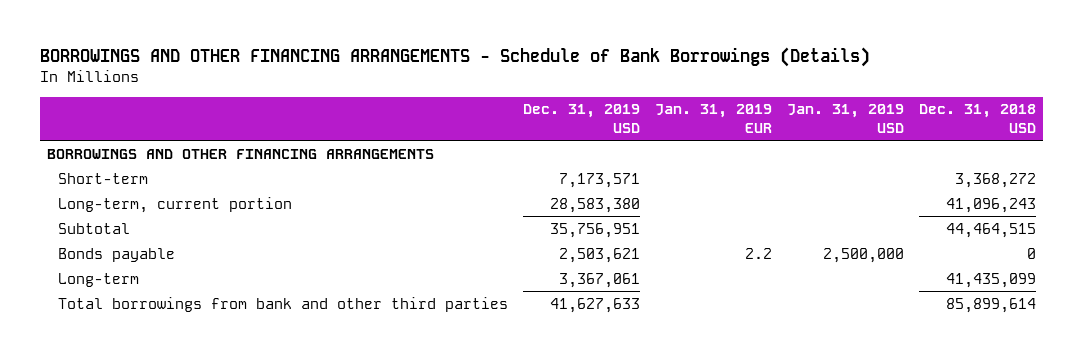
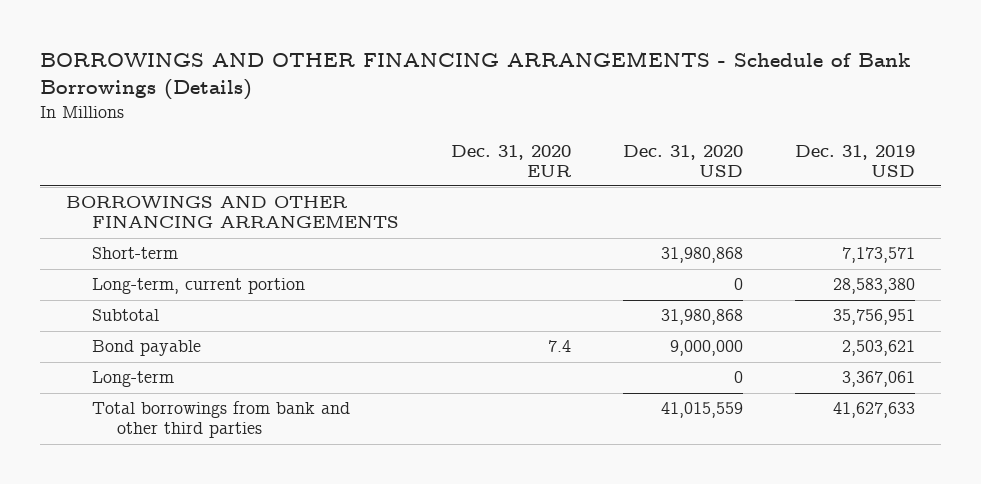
[654,104,772,133] Jan. 31, 2019 EUR -> none
[786,104,904,133] Jan. 31, 2019 USD -> none
[918,104,1036,133] Dec. 31, 2018 USD -> none
none -> [450,144,572,177] Dec. 31, 2020 EUR
none -> [623,144,744,177] Dec. 31, 2020 USD
[57,247,175,262] Bonds payable -> [91,340,201,357] Bond payable

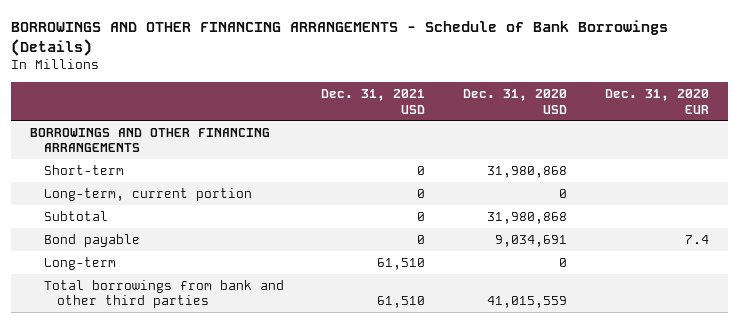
[795,144,916,177] Dec. 31, 2019 USD -> none
none -> [321,89,426,114] Dec. 31, 2021 USD
[670,340,744,357] 9,000,000 -> [495,234,568,247] 9,034,691

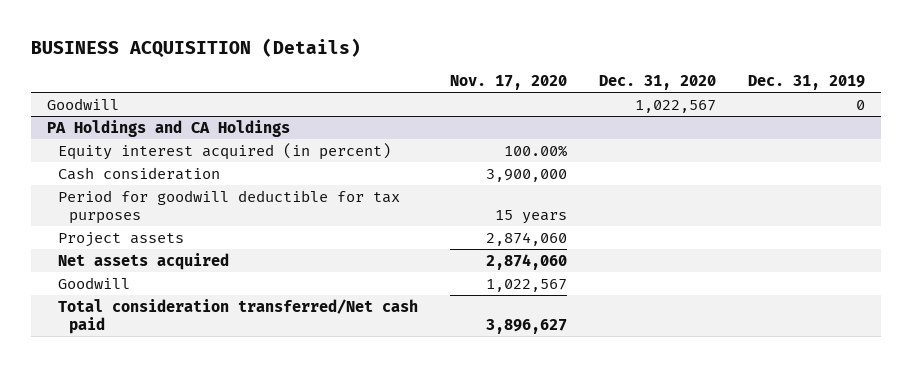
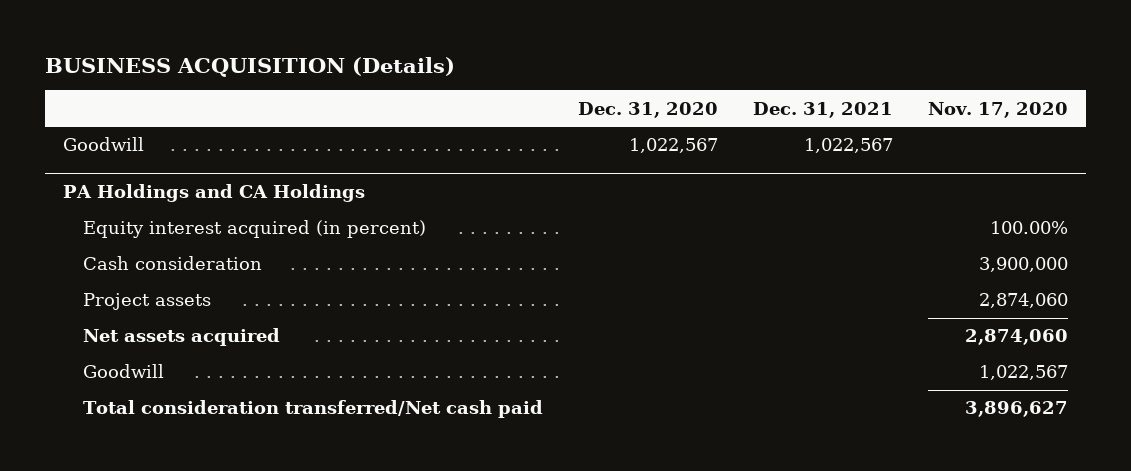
[748,74,866,90] Dec. 31, 2019 -> none
none -> [753,101,894,118] Dec. 31, 2021
[57,189,400,224] Period for goodwill deductible for tax purposes -> none

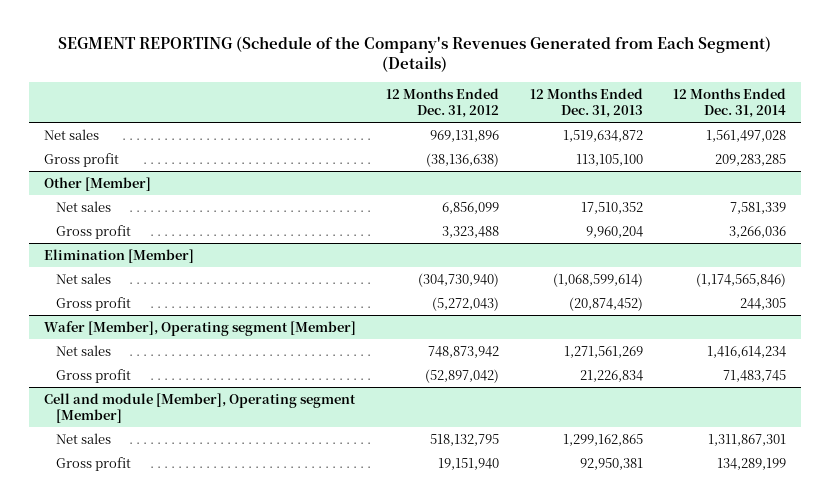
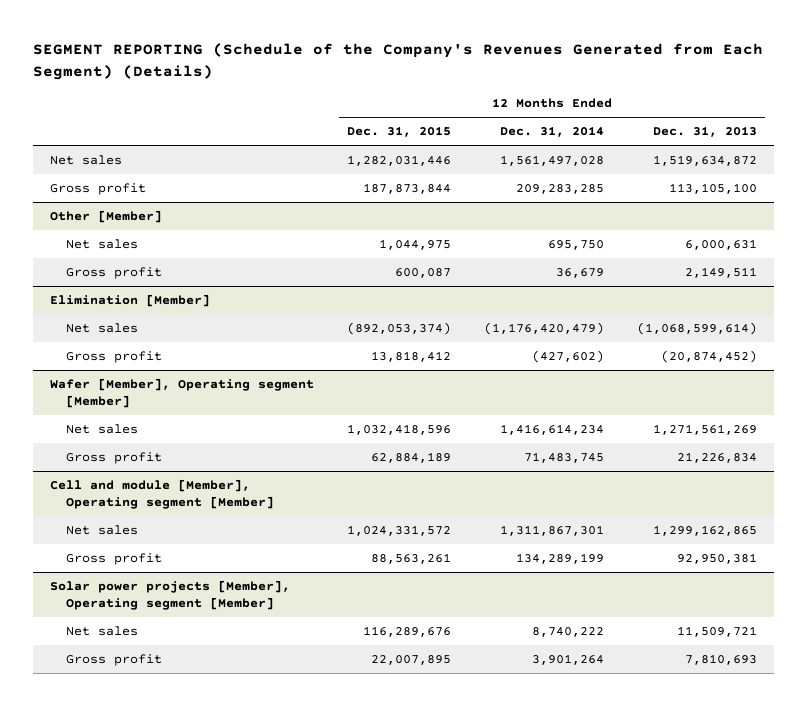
[386,88,500,118] 12 Months Ended Dec. 31, 2012 -> none
none -> [346,126,451,138] Dec. 31, 2015
[580,201,643,214] 17,510,352 -> [685,238,758,250] 6,000,631
[729,201,786,214] 7,581,339 -> [547,239,604,250] 695,750
[585,225,643,238] 9,960,204 -> [685,266,758,278] 2,149,511
[728,225,786,238] 3,266,036 -> [555,267,604,278] 36,679
[695,272,786,287] (1,174,565,846) -> [483,321,604,335] (1,176,420,479)
[739,297,786,310] 244,305 -> [531,349,604,363] (427,602)
none -> [49,579,290,610] Solar power projects [Member], Operating segment [Member]
none -> [65,625,138,636] Net sales
none -> [65,653,162,666] Gross profit

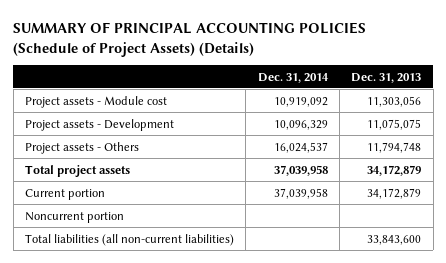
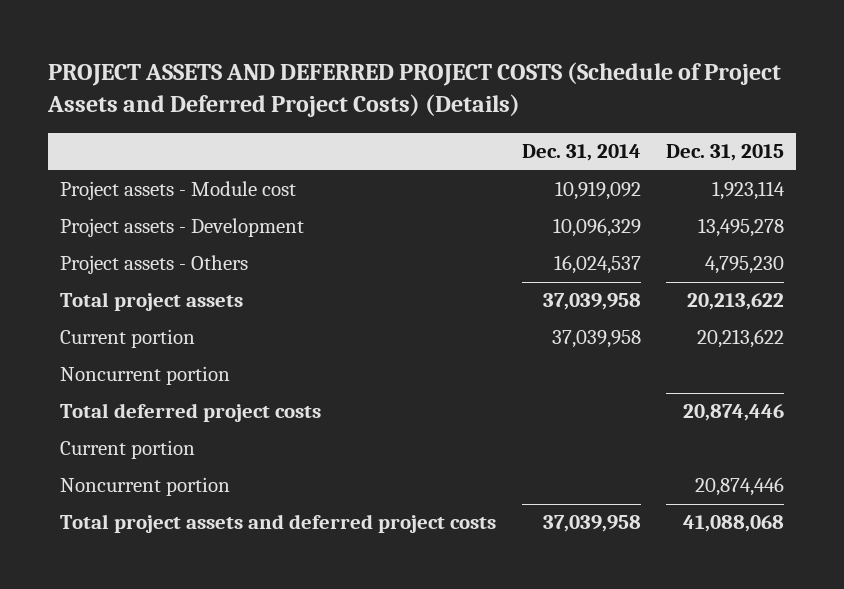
[13,21,367,57] SUMMARY OF PRINCIPAL ACCOUNTING POLICIES (Schedule of Project Assets) (Details) -> [46,61,781,118] PROJECT ASSETS AND DEFERRED PROJECT COSTS (Schedule of Project Assets and Deferred Project Costs) (Details)
[351,72,422,83] Dec. 31, 2013 -> none
none -> [665,144,784,162] Dec. 31, 2015
[24,233,234,246] Total liabilities (all non-current liabilities) -> none
none -> [60,403,322,423] Total deferred project costs
none -> [60,440,196,460] Current portion
none -> [60,477,231,497] Noncurrent portion
none -> [60,514,497,534] Total project assets and deferred project costs

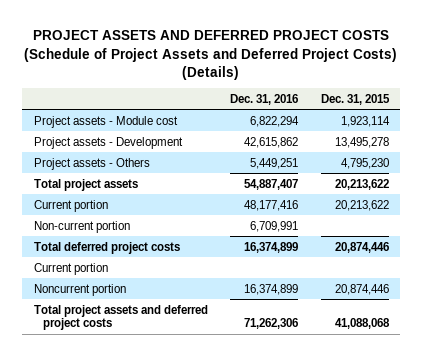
[521,144,641,162] Dec. 31, 2014 -> none
none -> [230,93,299,105] Dec. 31, 2016
[60,366,231,386] Noncurrent portion -> [33,220,130,233] Non-current portion

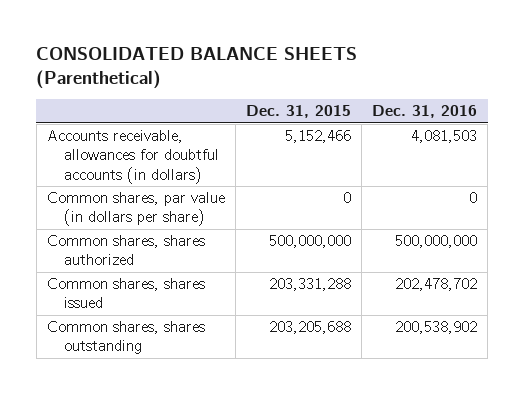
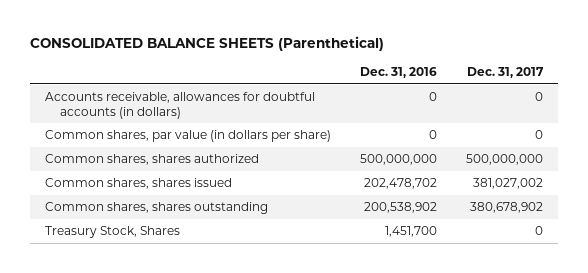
[245,105,351,119] Dec. 31, 2015 -> none
none -> [467,67,545,79] Dec. 31, 2017
[411,129,478,143] 4,081,503 -> [428,92,437,102] 0
none -> [44,226,180,239] Treasury Stock, Shares

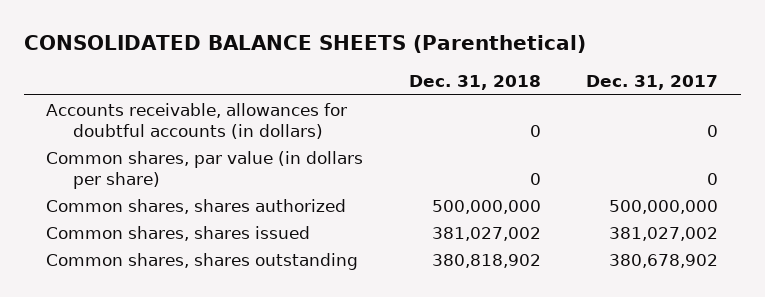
[359,67,437,79] Dec. 31, 2016 -> none
none -> [408,75,541,91] Dec. 31, 2018
[44,226,180,239] Treasury Stock, Shares -> none

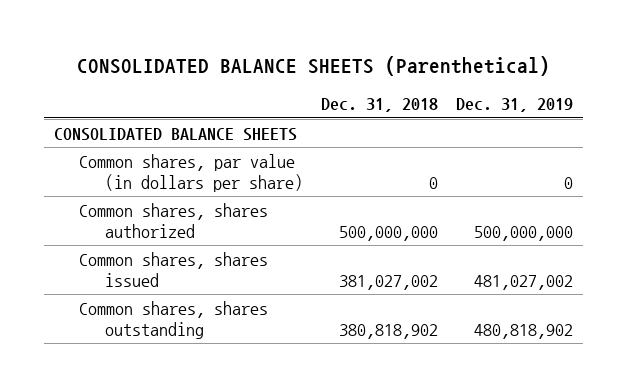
[586,75,719,91] Dec. 31, 2017 -> none
none -> [456,98,574,113] Dec. 31, 2019
[46,102,348,139] Accounts receivable, allowances for doubtful accounts (in dollars) -> none
none -> [53,127,297,141] CONSOLIDATED BALANCE SHEETS

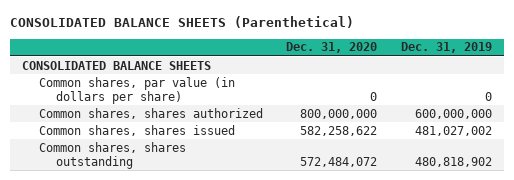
[320,98,438,113] Dec. 31, 2018 -> none
none -> [286,42,378,54] Dec. 31, 2020
[474,226,574,242] 500,000,000 -> [414,108,492,119] 600,000,000

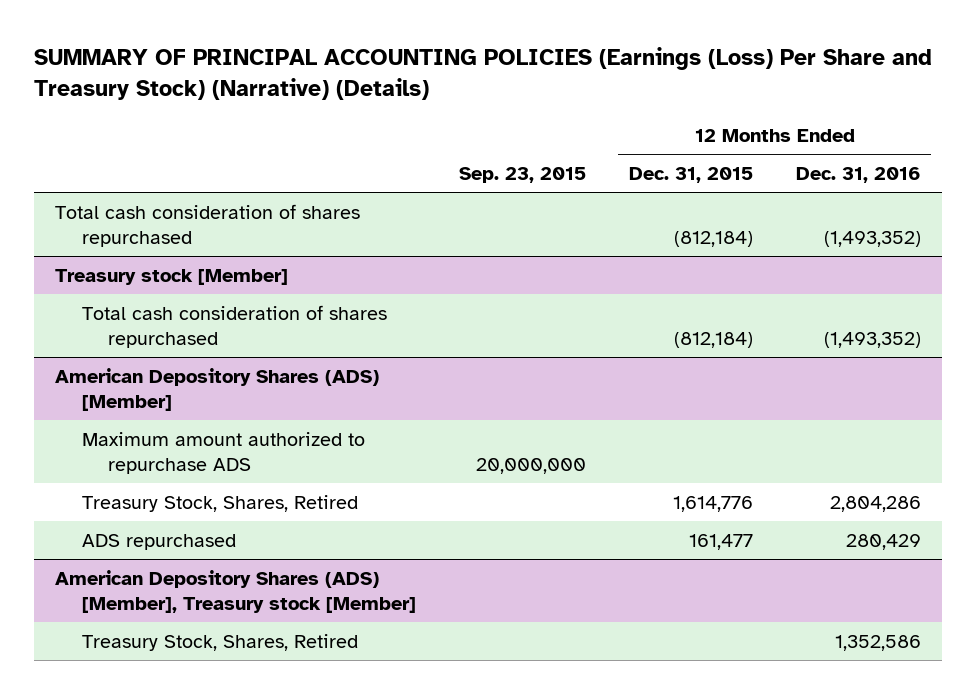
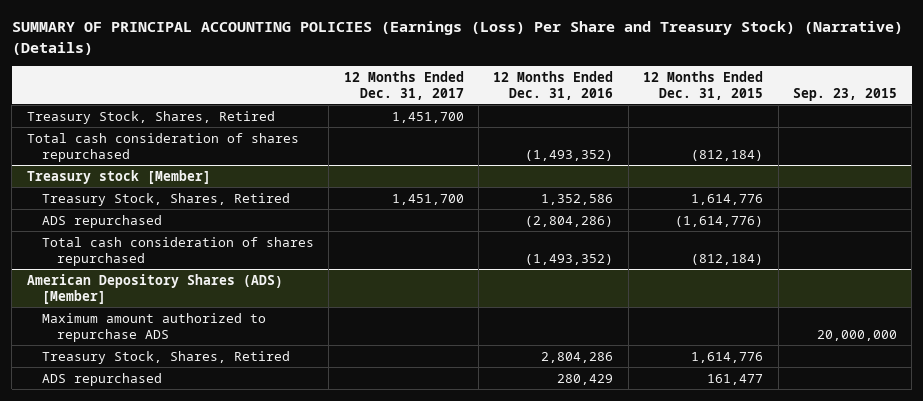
none -> [343,70,464,100] 12 Months Ended Dec. 31, 2017
none -> [26,110,275,124] Treasury Stock, Shares, Retired
none -> [41,192,290,206] Treasury Stock, Shares, Retired
none -> [41,214,162,228] ADS repurchased
[55,569,416,613] American Depository Shares (ADS) [Member], Treasury stock [Member] -> none
[81,633,358,651] Treasury Stock, Shares, Retired -> none

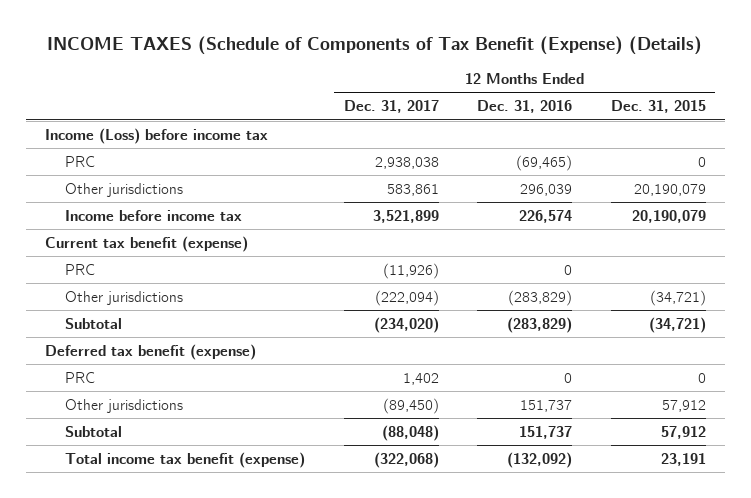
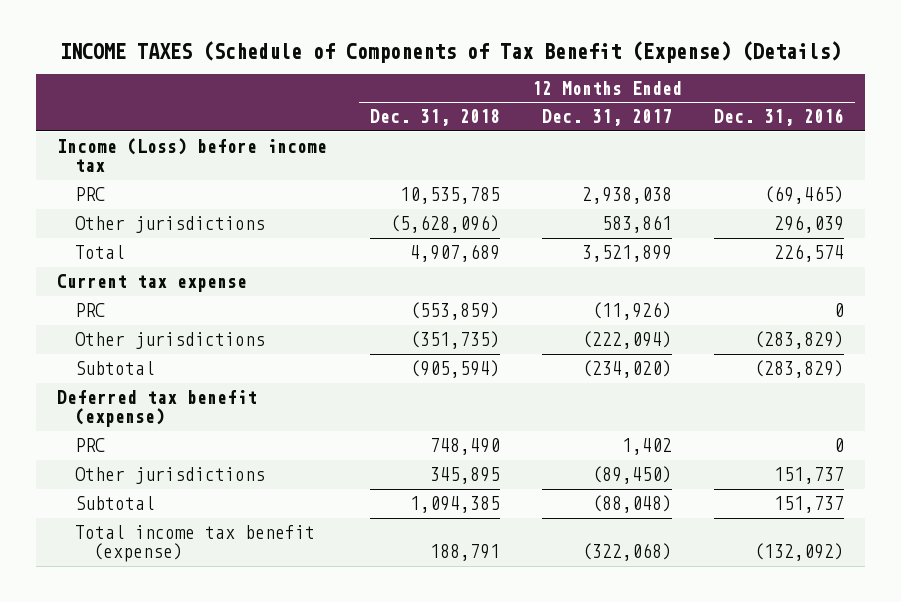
[610,100,706,114] Dec. 31, 2015 -> none
none -> [369,109,500,127] Dec. 31, 2018
[64,209,242,221] Income before income tax -> [75,245,126,260] Total
[45,235,249,252] Current tax benefit (expense) -> [57,274,248,293] Current tax expense

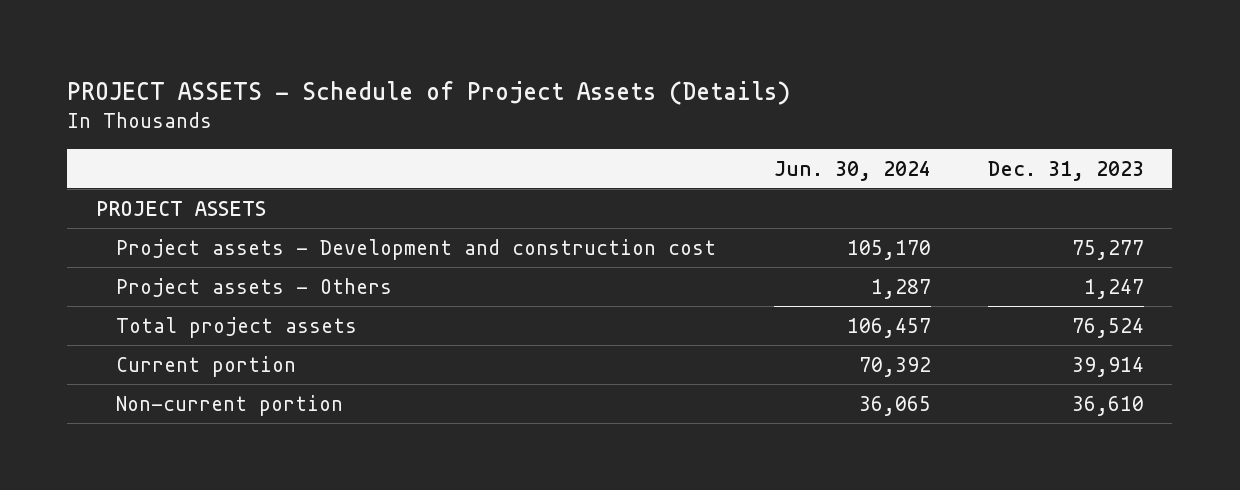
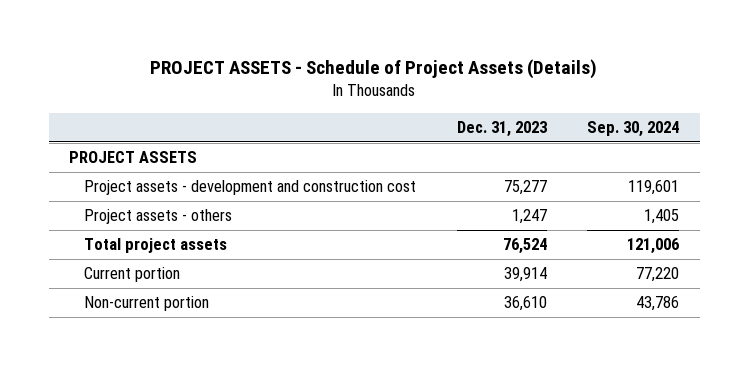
[773,160,931,181] Jun. 30, 2024 -> none
none -> [587,121,680,138] Sep. 30, 2024
[116,238,717,260] Project assets - Development and construction cost -> [84,180,417,196] Project assets - development and construction cost
[116,277,393,297] Project assets - Others -> [84,209,233,225] Project assets - others

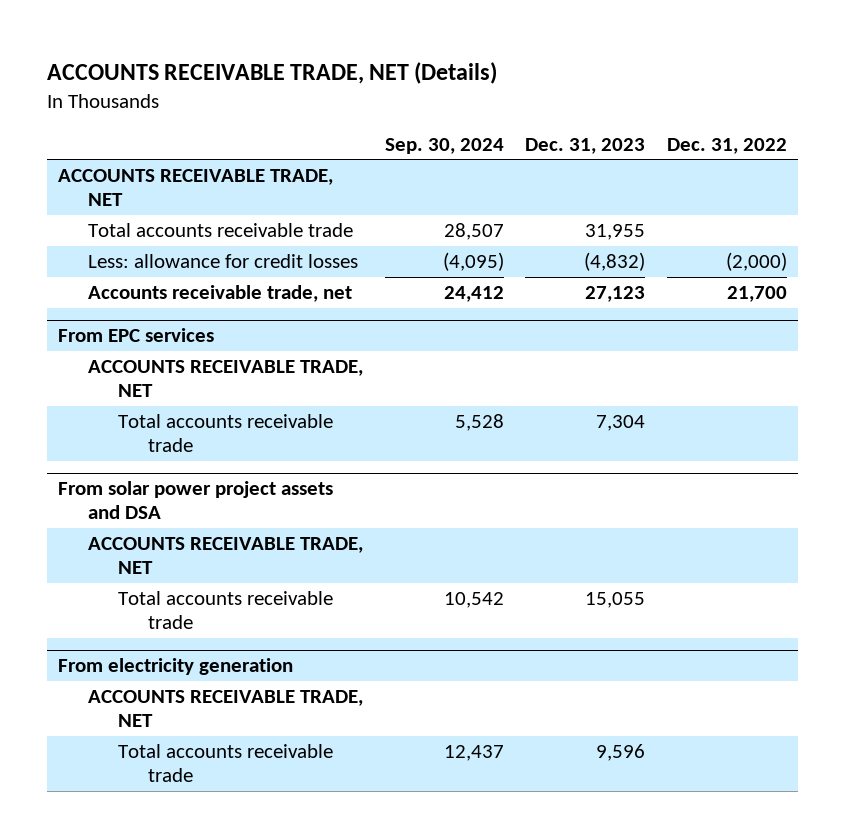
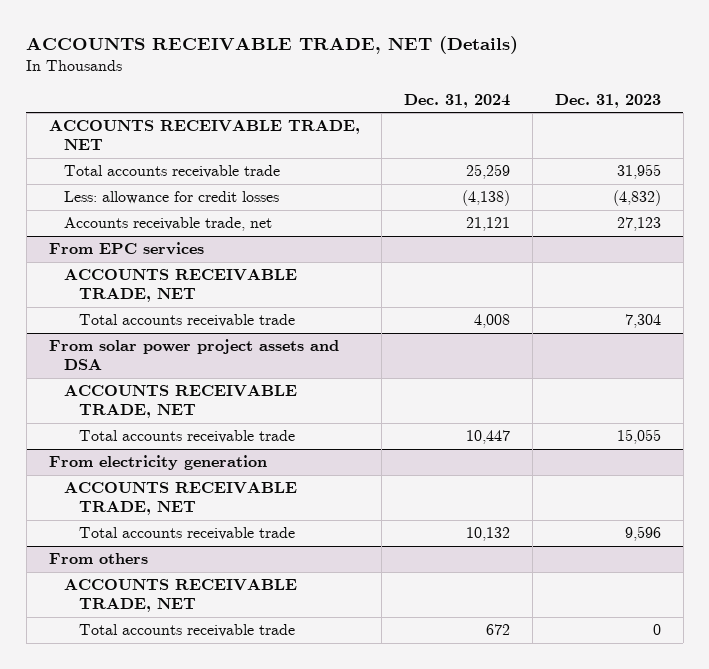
[384,137,504,154] Sep. 30, 2024 -> none
[666,137,787,154] Dec. 31, 2022 -> none
none -> [404,94,511,109] Dec. 31, 2024
none -> [48,553,148,565] From others
none -> [63,579,297,613] ACCOUNTS RECEIVABLE TRADE, NET
none -> [79,624,296,638] Total accounts receivable trade

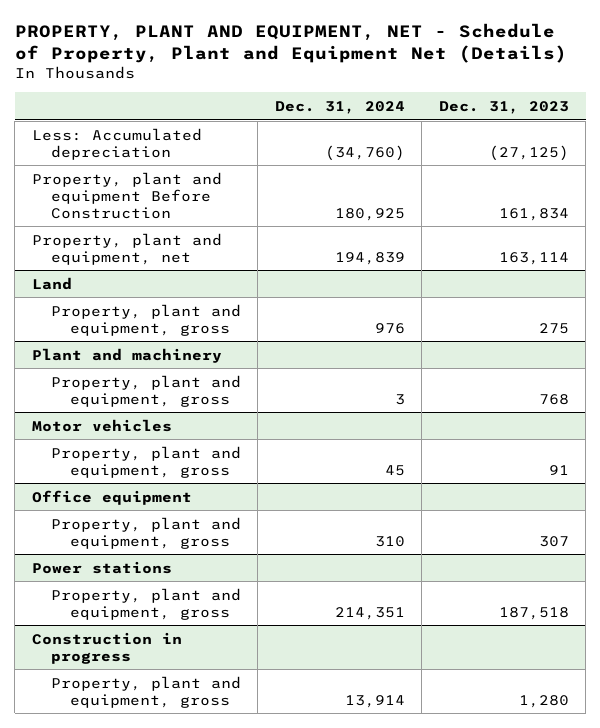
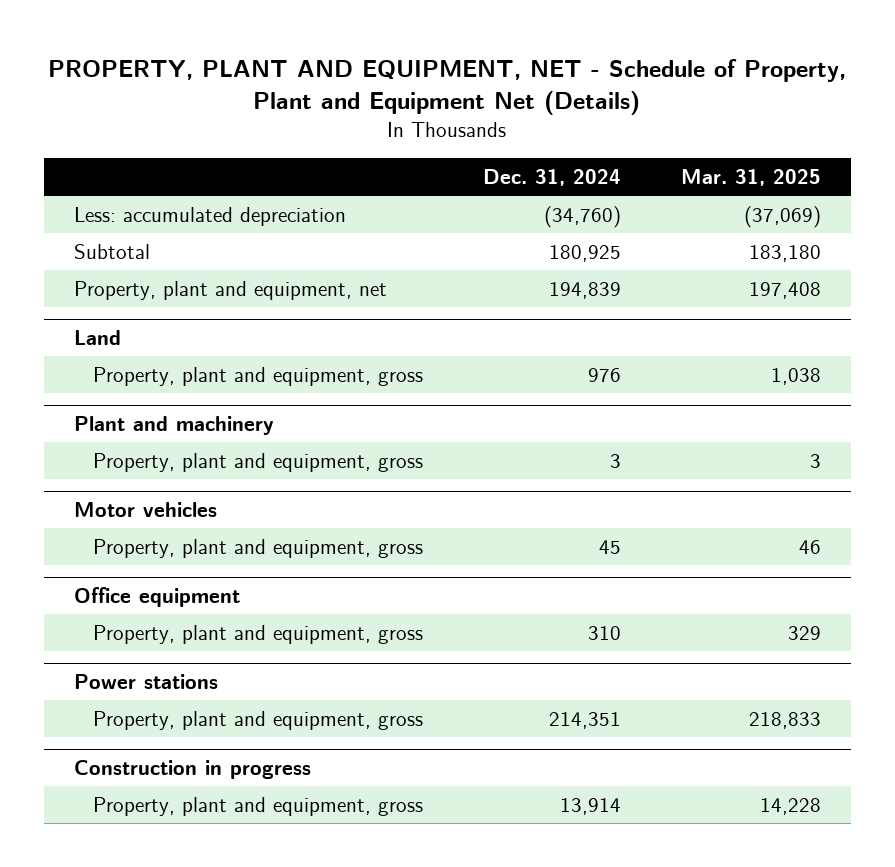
[438,100,569,114] Dec. 31, 2023 -> none
none -> [680,168,821,186] Mar. 31, 2025
[31,127,202,160] Less: Accumulated depreciation -> [74,206,347,226] Less: accumulated depreciation
[31,171,222,219] Property, plant and equipment Before Construction -> [74,243,151,259] Subtotal

